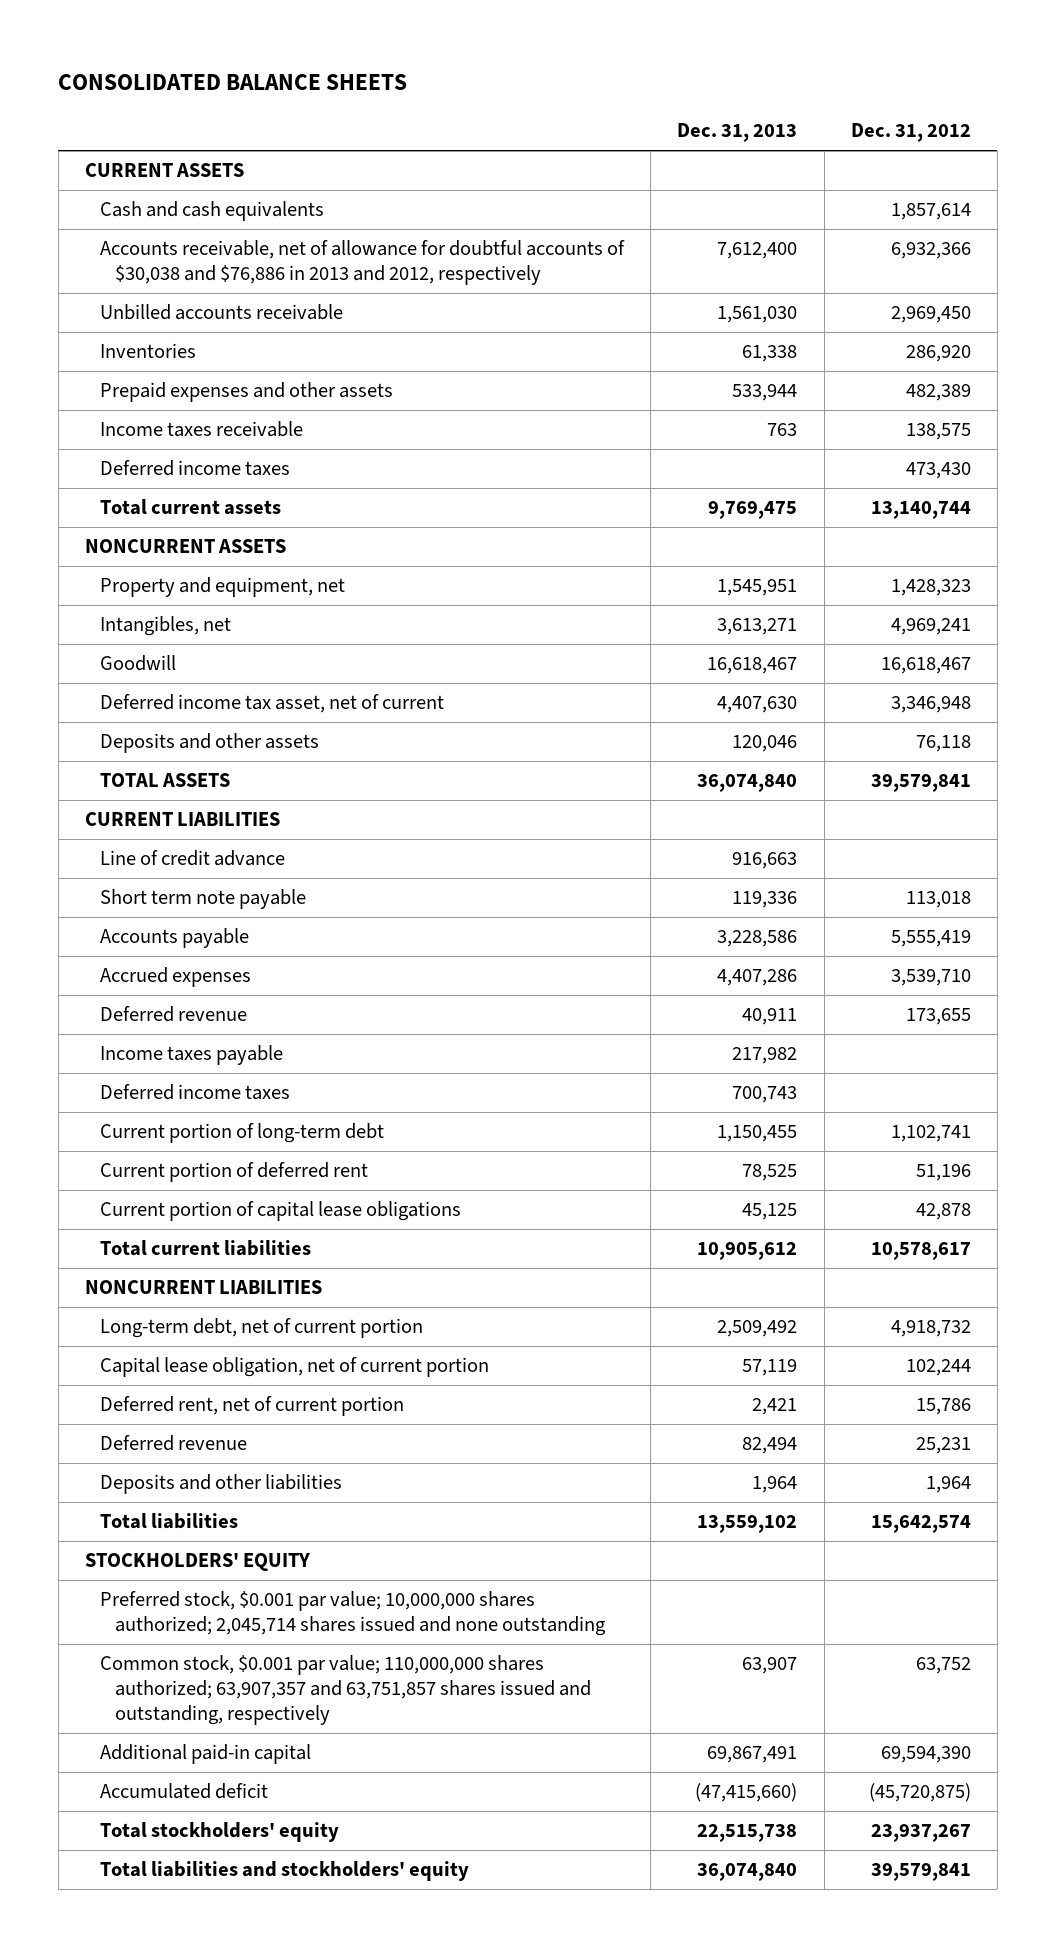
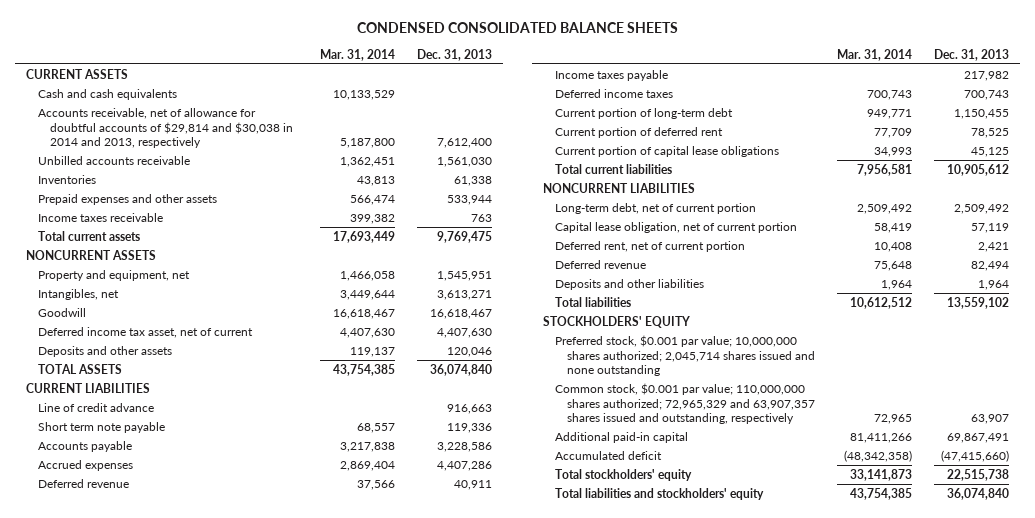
[58,74,408,91] CONSOLIDATED BALANCE SHEETS -> [356,22,678,34] CONDENSED CONSOLIDATED BALANCE SHEETS
[850,123,971,143] Dec. 31, 2012 -> none
none -> [319,48,395,61] Mar. 31, 2014
[99,240,625,286] Accounts receivable, net of allowance for doubtful accounts of $30,038 and $76,886 in 2013 and 2012, respectively -> [37,107,293,149] Accounts receivable, net of allowance for doubtful accounts of $29,814 and $30,038 in 2014 and 2013, respectively
[99,460,290,477] Deferred income taxes -> none
[99,1655,591,1726] Common stock, $0.001 par value; 110,000,000 shares authorized; 63,907,357 and 63,751,857 shares issued and outstanding, respectively -> [555,382,816,425] Common stock, $0.001 par value; 110,000,000 shares authorized; 72,965,329 and 63,907,357 shares issued and outstanding, respectively

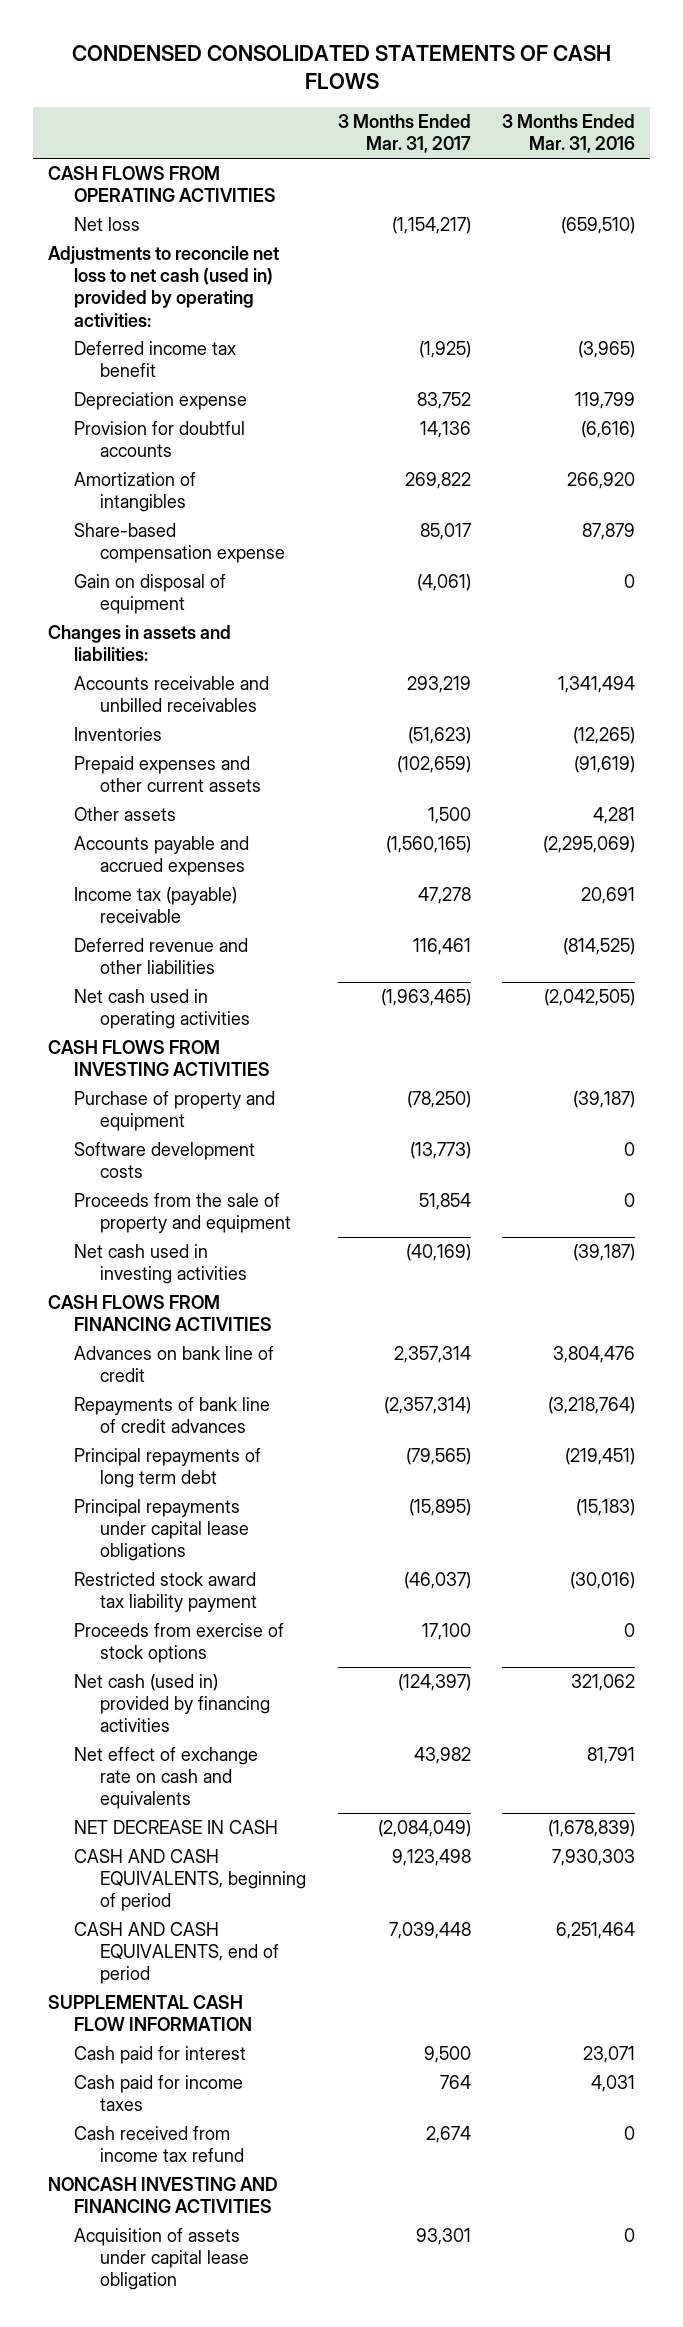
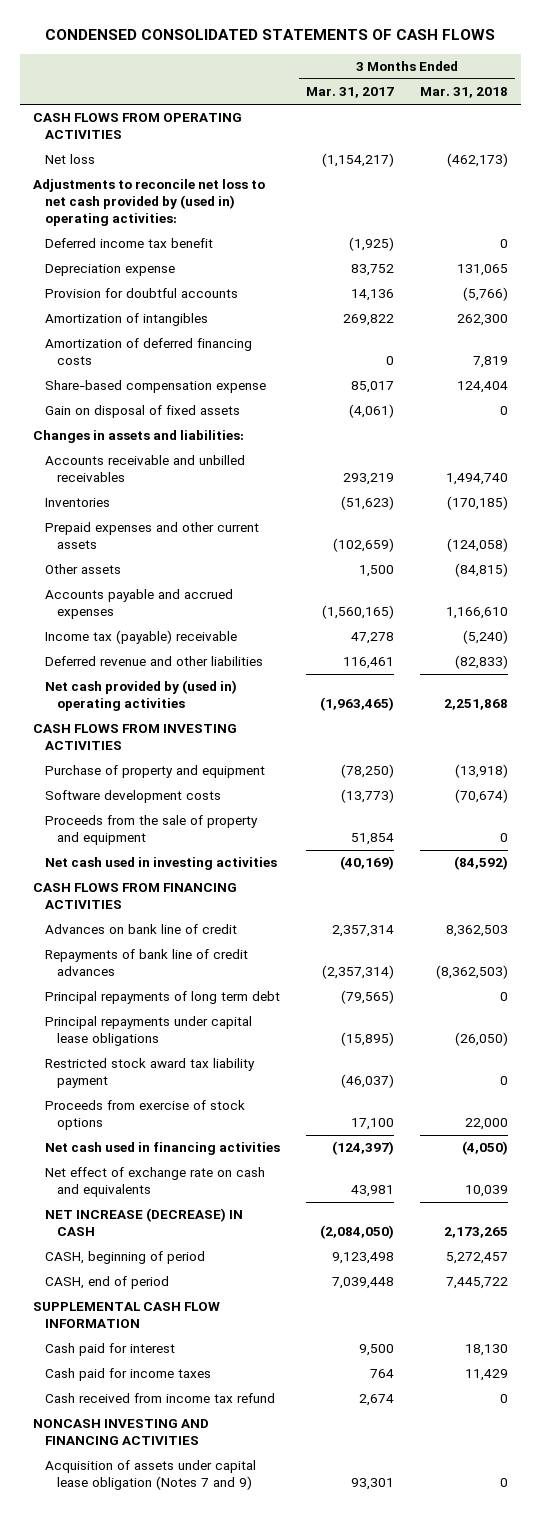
[501,114,635,154] 3 Months Ended Mar. 31, 2016 -> none
none -> [420,87,509,99] Mar. 31, 2018
[48,245,280,327] Adjustments to reconcile net loss to net cash (used in) provided by operating activities: -> [32,179,265,227] Adjustments to reconcile net loss to net cash provided by (used in) operating activities:
none -> [44,338,252,366] Amortization of deferred financing costs
[74,573,227,615] Gain on disposal of equipment -> [44,405,240,419] Gain on disposal of fixed assets
[74,988,251,1030] Net cash used in operating activities -> [44,680,237,712] Net cash provided by (used in) operating activities
[74,1673,271,1733] Net cash (used in) provided by financing activities -> [44,1142,280,1156] Net cash used in financing activities
[413,1746,471,1764] 43,982 -> [350,1185,394,1198] 43,981
[74,1819,279,1834] NET DECREASE IN CASH -> [44,1208,243,1237] NET INCREASE (DECREASE) IN CASH
[377,1819,471,1837] (2,084,049) -> [319,1225,394,1240] (2,084,050)
[74,1848,307,1912] CASH AND CASH EQUIVALENTS, beginning of period -> [44,1251,205,1265] CASH, beginning of period
[74,1921,280,1985] CASH AND CASH EQUIVALENTS, end of period -> [44,1276,169,1290] CASH, end of period
[74,2227,250,2291] Acquisition of assets under capital lease obligation -> [44,1460,256,1491] Acquisition of assets under capital lease obligation (Notes 7 and 9)

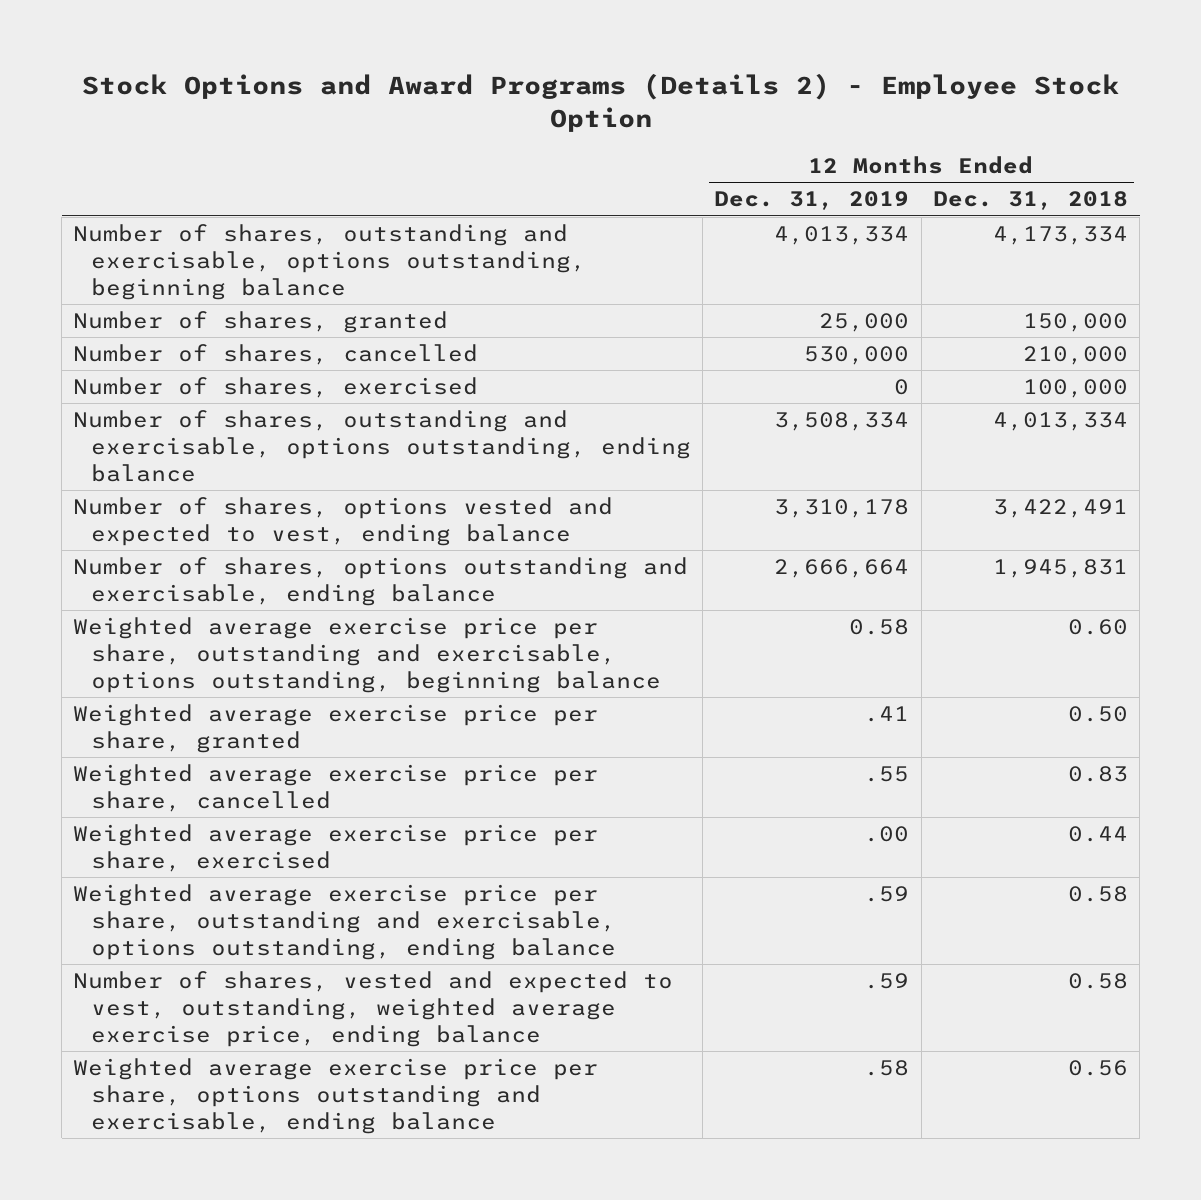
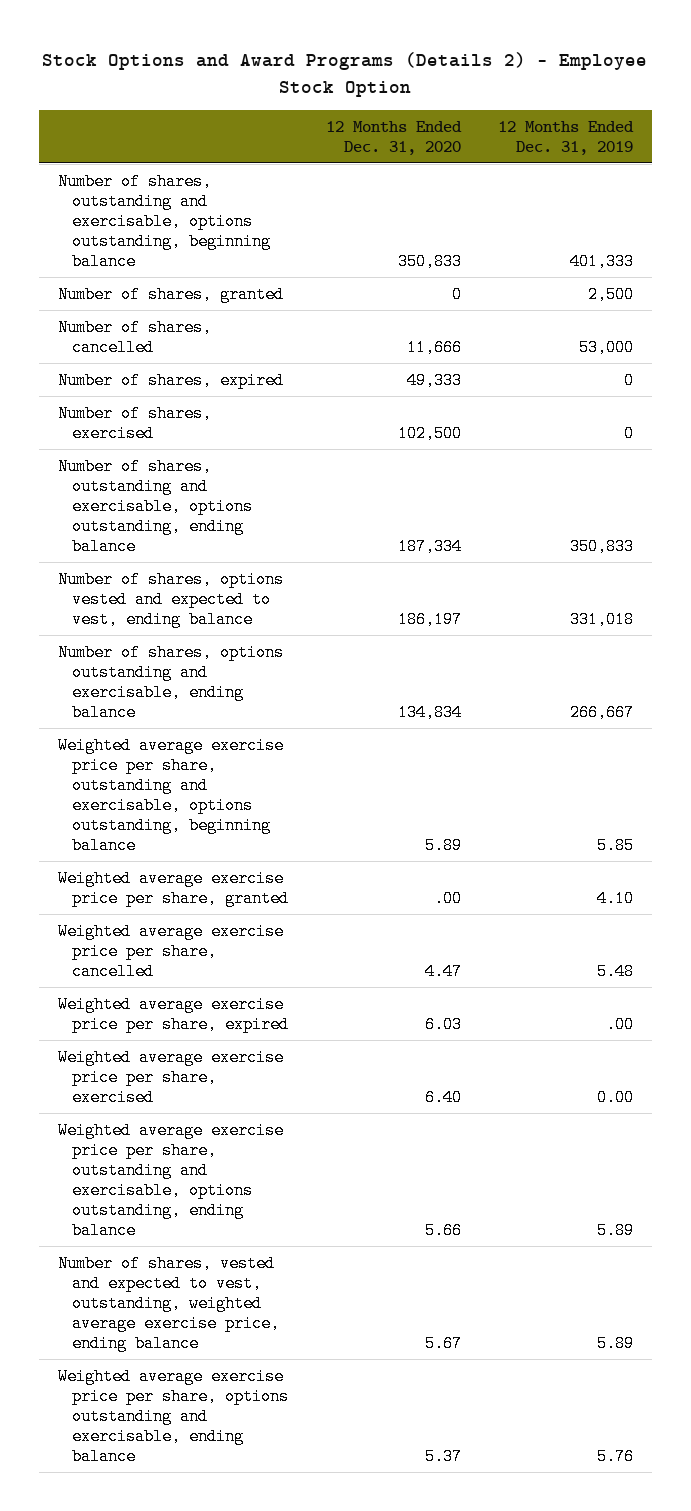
[933,191,1129,211] Dec. 31, 2018 -> none
none -> [325,120,462,155] 12 Months Ended Dec. 31, 2020
[774,226,910,246] 4,013,334 -> [570,253,635,271] 401,333
[819,313,910,333] 25,000 -> [588,285,635,303] 2,500
[804,346,910,366] 530,000 -> [579,338,635,356] 53,000
none -> [57,371,284,389] Number of shares, expired
[774,412,910,432] 3,508,334 -> [570,538,635,556] 350,833
[774,499,910,519] 3,310,178 -> [570,610,635,628] 331,018
[774,559,910,579] 2,666,664 -> [570,703,635,721] 266,667
[849,619,910,636] 0.58 -> [597,837,635,855] 5.85
[864,706,910,723] .41 -> [597,889,635,907] 4.10
[864,766,910,783] .55 -> [597,962,635,980] 5.48
none -> [57,995,290,1033] Weighted average exercise price per share, expired
[864,826,910,843] .00 -> [597,1088,635,1106] 0.00
[864,886,910,903] .59 -> [597,1222,635,1240] 5.89
[864,973,910,990] .59 -> [597,1335,635,1353] 5.89
[864,1060,910,1077] .58 -> [597,1448,635,1466] 5.76

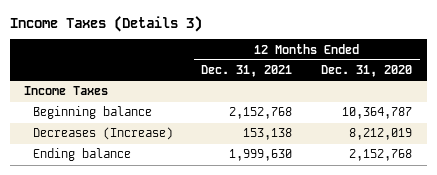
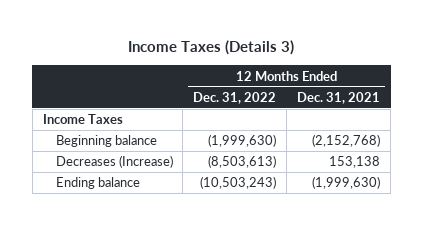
[321,65,413,78] Dec. 31, 2020 -> none
none -> [193,91,277,104] Dec. 31, 2022
[229,107,293,120] 2,152,768 -> [312,134,381,148] (2,152,768)
[229,149,293,162] 1,999,630 -> [312,176,381,190] (1,999,630)

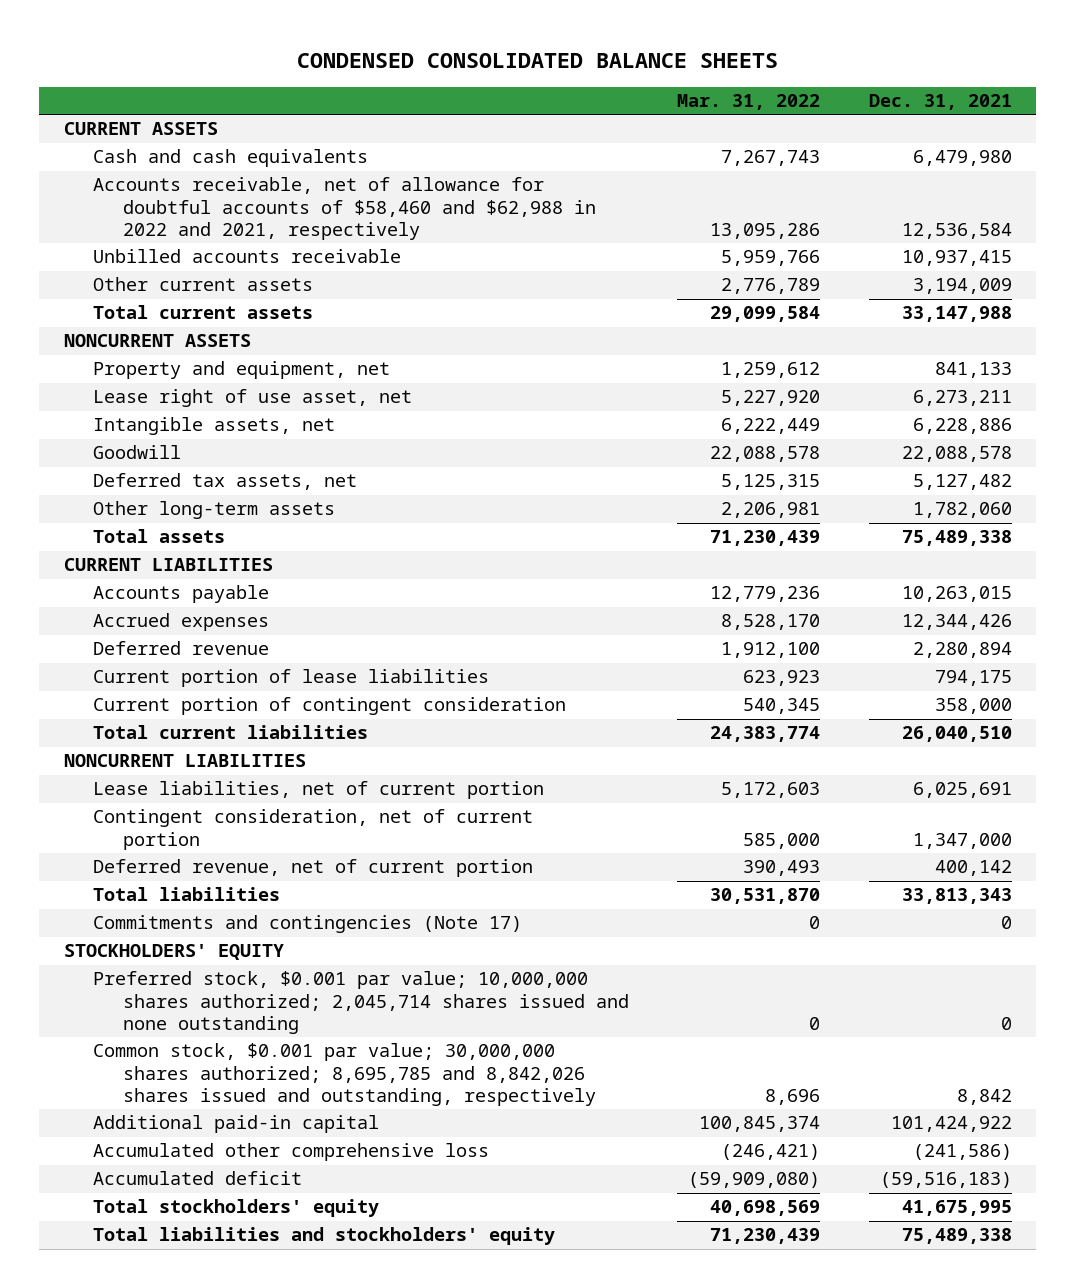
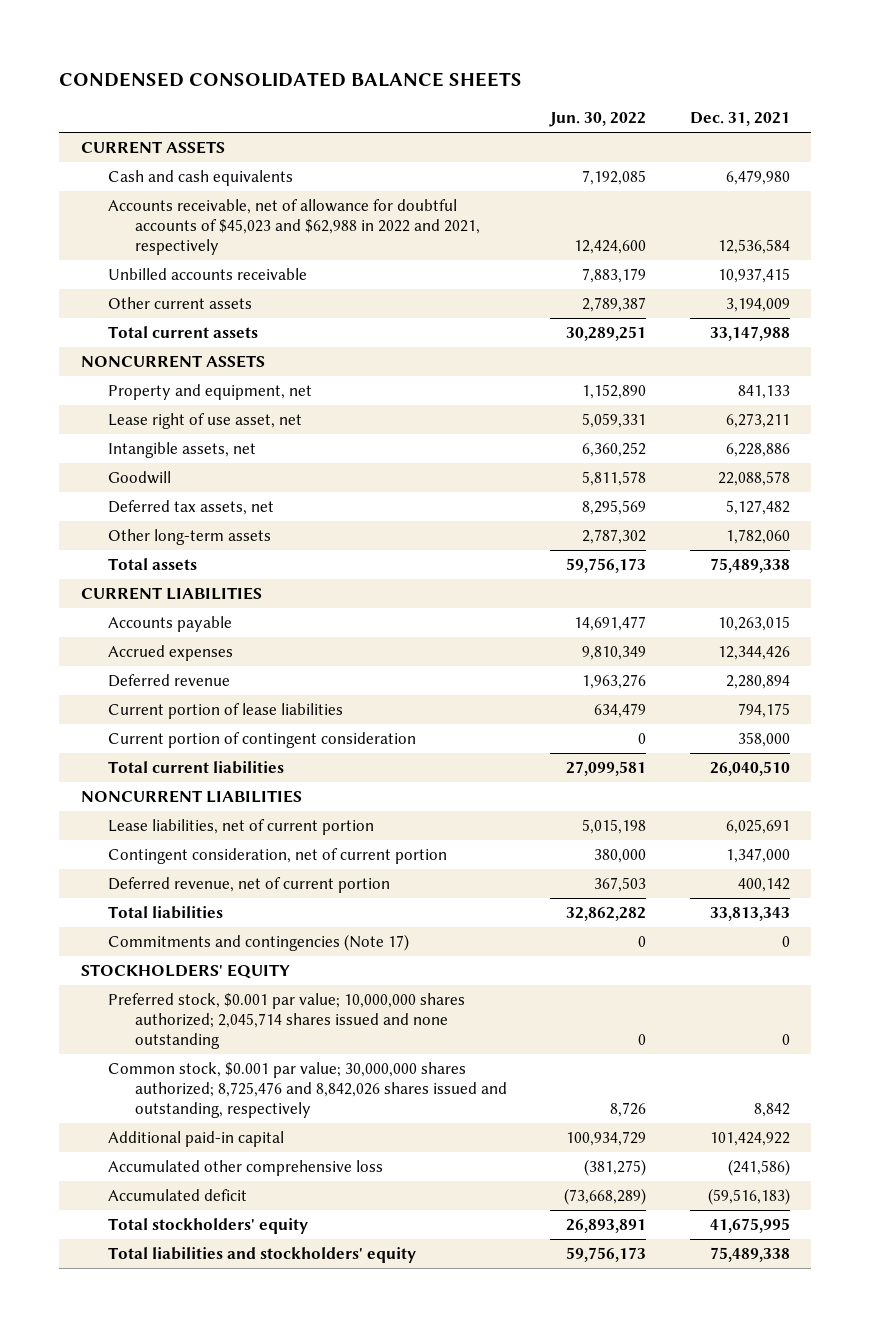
[677,94,821,111] Mar. 31, 2022 -> none
none -> [549,112,647,128] Jun. 30, 2022
[93,177,596,240] Accounts receivable, net of allowance for doubtful accounts of $58,460 and $62,988 in 2022 and 2021, respectively -> [108,199,481,256] Accounts receivable, net of allowance for doubtful accounts of $45,023 and $62,988 in 2022 and 2021, respectively
[93,1043,596,1106] Common stock, $0.001 par value; 30,000,000 shares authorized; 8,695,785 and 8,842,026 shares issued and outstanding, respectively -> [108,1062,508,1119] Common stock, $0.001 par value; 30,000,000 shares authorized; 8,725,476 and 8,842,026 shares issued and outstanding, respectively

